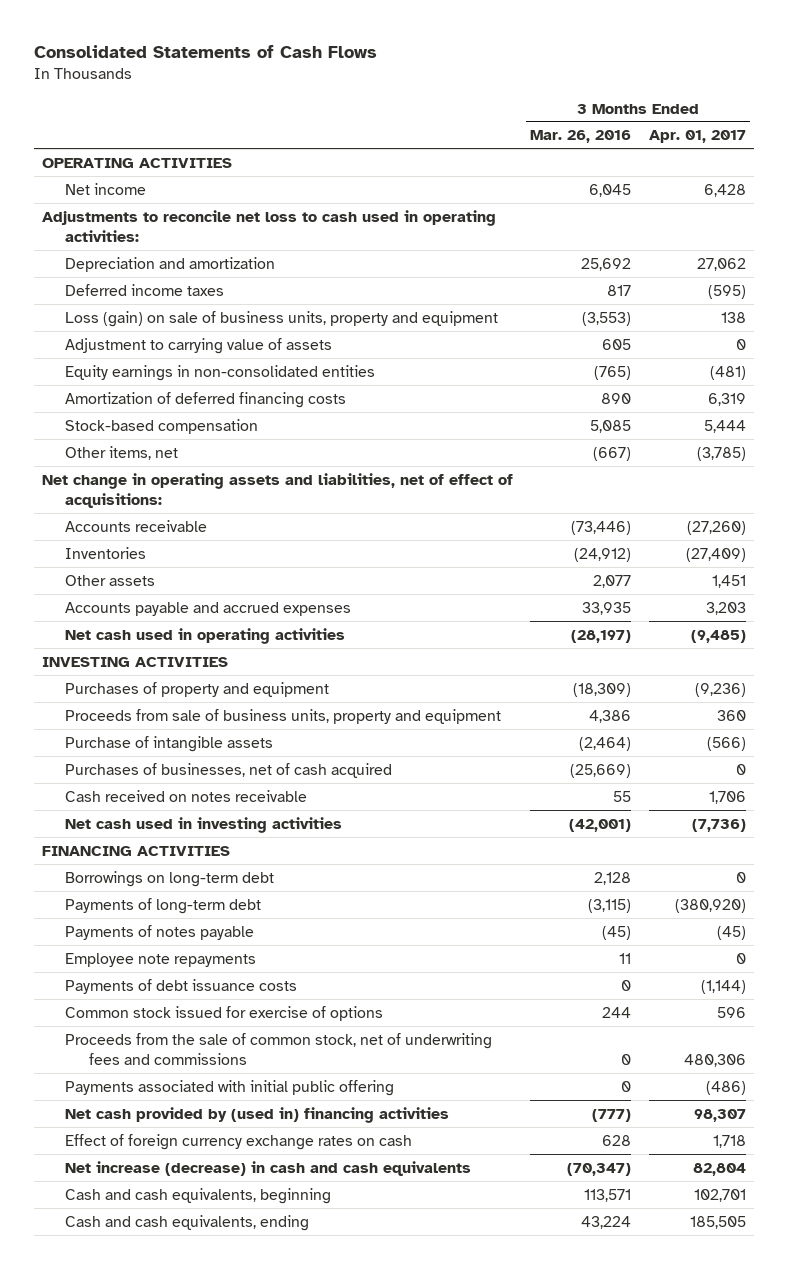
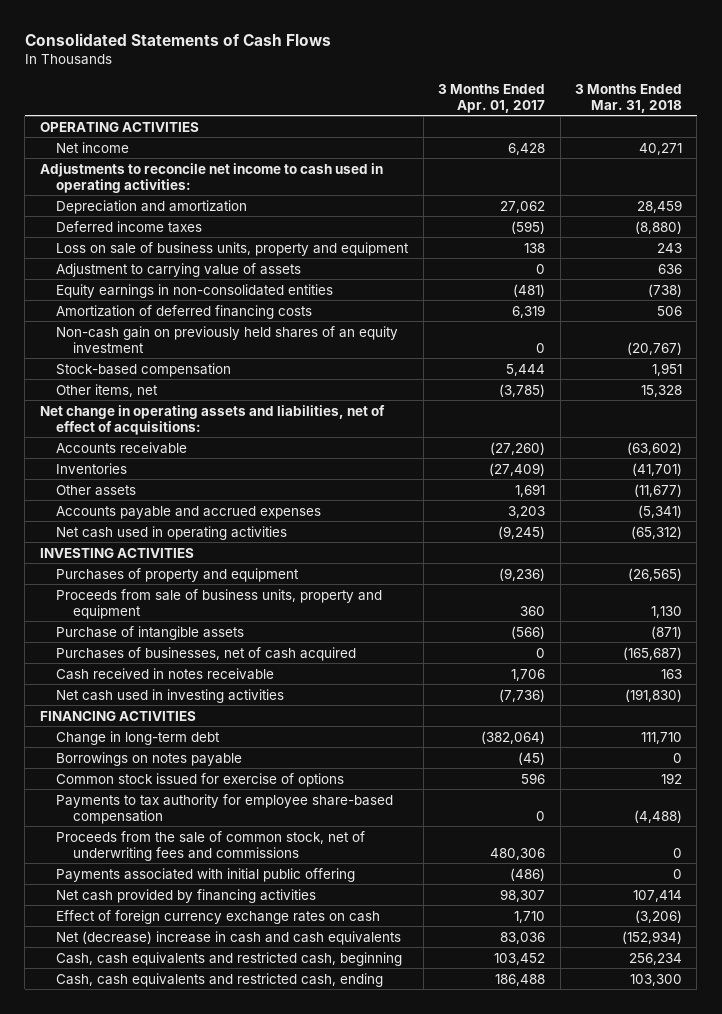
[530,130,632,144] Mar. 26, 2016 -> none
none -> [574,83,682,113] 3 Months Ended Mar. 31, 2018
[42,209,497,242] Adjustments to reconcile net loss to cash used in operating activities: -> [39,162,383,193] Adjustments to reconcile net income to cash used in operating activities:
[65,310,499,327] Loss (gain) on sale of business units, property and equipment -> [56,241,410,256] Loss on sale of business units, property and equipment
none -> [56,325,399,353] Non-cash gain on previously held shares of an equity investment
[711,574,746,588] 1,451 -> [515,483,546,497] 1,691
[690,629,746,643] (9,485) -> [498,525,546,539] (9,245)
[65,789,308,802] Cash received on notes receivable -> [56,667,275,680] Cash received in notes receivable
[65,870,275,887] Borrowings on long-term debt -> none
[65,897,262,914] Payments of long-term debt -> none
[65,952,257,967] Employee note repayments -> none
[65,978,298,994] Payments of debt issuance costs -> none
none -> [56,730,221,745] Change in long-term debt
[65,924,255,940] Payments of notes payable -> [56,751,243,766] Borrowings on notes payable
none -> [56,793,394,824] Payments to tax authority for employee share-based compensation
[65,1106,450,1123] Net cash provided by (used in) financing activities -> [56,888,317,903] Net cash provided by financing activities
[712,1134,746,1148] 1,718 -> [514,910,546,923] 1,710
[65,1160,472,1176] Net increase (decrease) in cash and cash equivalents -> [56,930,402,945] Net (decrease) increase in cash and cash equivalents
[692,1162,746,1176] 82,804 -> [500,931,546,944] 83,036
[65,1187,332,1204] Cash and cash equivalents, beginning -> [56,951,403,966] Cash, cash equivalents and restricted cash, beginning
[693,1188,746,1202] 102,701 -> [494,952,546,965] 103,452
[65,1214,310,1231] Cash and cash equivalents, ending -> [56,972,384,987] Cash, cash equivalents and restricted cash, ending
[689,1215,746,1229] 185,505 -> [495,973,546,986] 186,488

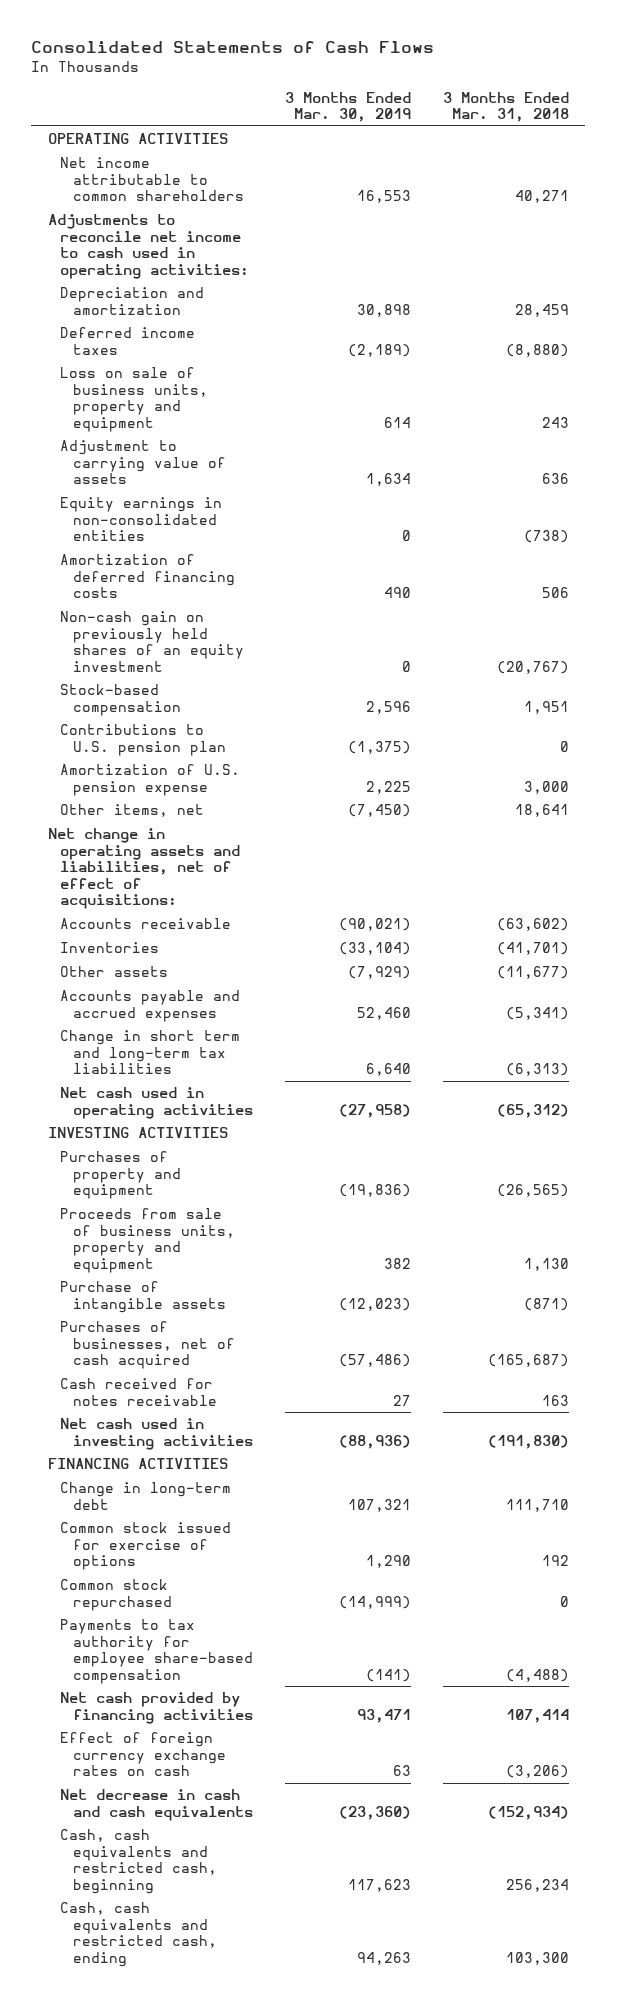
[438,83,546,113] 3 Months Ended Apr. 01, 2017 -> none
none -> [284,91,411,123] 3 Months Ended Mar. 30, 2019
[56,141,130,153] Net income -> [60,157,244,202] Net income attributable to common shareholders
none -> [60,724,226,756] Contributions to U.S. pension plan
none -> [60,764,241,796] Amortization of U.S. pension expense
[640,384,682,397] 15,328 -> [515,804,570,818] 18,641
none -> [60,1030,241,1075] Change in short term and long-term tax liabilities
[56,667,275,680] Cash received in notes receivable -> [60,1378,217,1406] Cash received for notes receivable
[56,751,243,766] Borrowings on notes payable -> none
none -> [60,1579,172,1611] Common stock repurchased
[56,830,366,861] Proceeds from the sale of common stock, net of underwriting fees and commissions -> none
[56,867,356,882] Payments associated with initial public offering -> none
[56,930,402,945] Net (decrease) increase in cash and cash equivalents -> [60,1789,253,1821] Net decrease in cash and cash equivalents

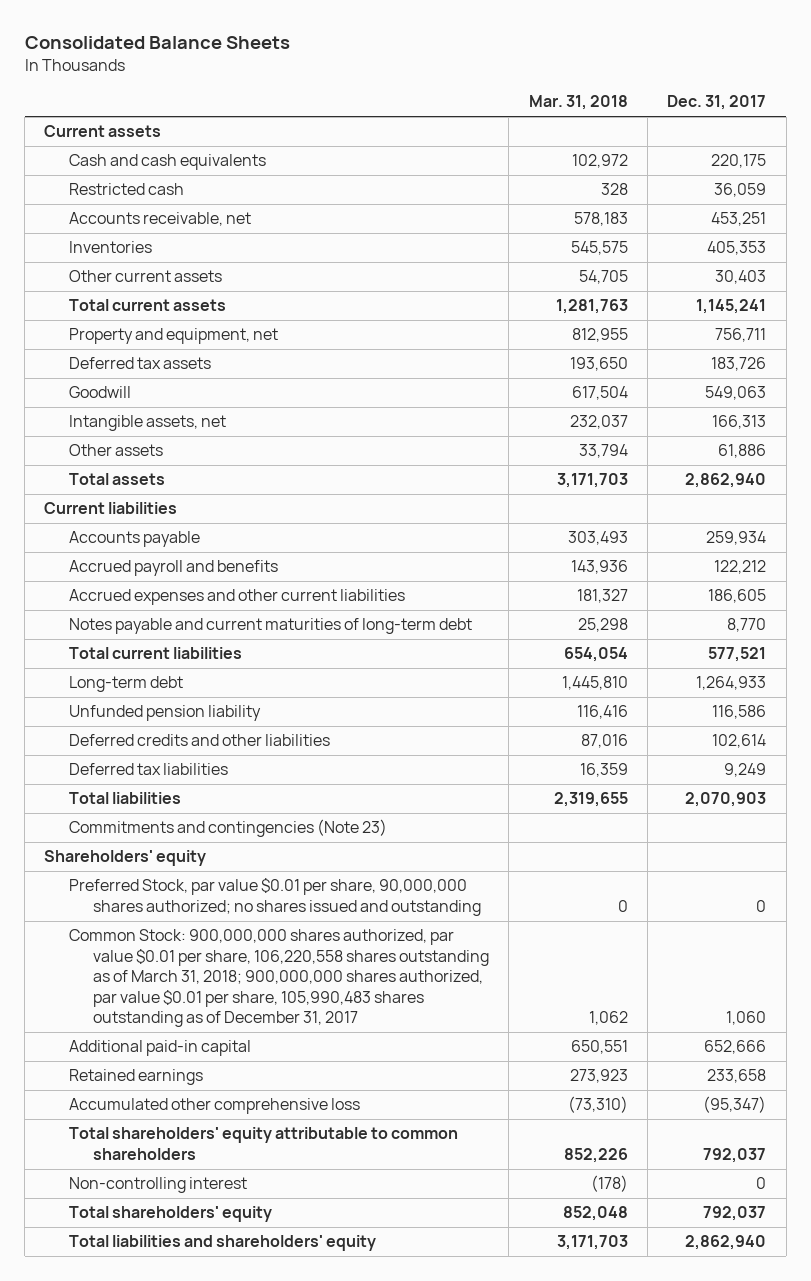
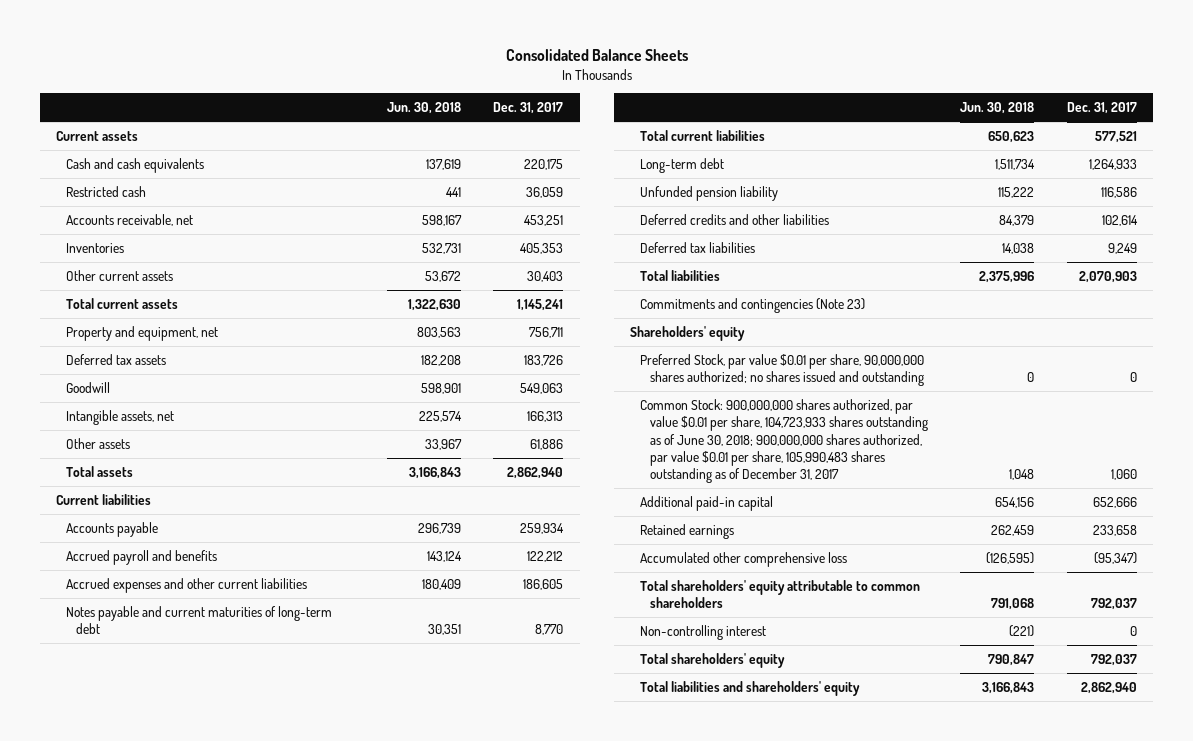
[528,95,628,111] Mar. 31, 2018 -> none
none -> [386,102,461,115] Jun. 30, 2018
[68,929,490,1027] Common Stock: 900,000,000 shares authorized, par value $0.01 per share, 106,220,558 shares outstanding as of March 31, 2018; 900,000,000 shares authorized, par value $0.01 per share, 105,990,483 shares outstanding as of December 31, 2017 -> [639,398,928,484] Common Stock: 900,000,000 shares authorized, par value $0.01 per share, 104,723,933 shares outstanding as of June 30, 2018; 900,000,000 shares authorized, par value $0.01 per share, 105,990,483 shares outstanding as of December 31, 2017

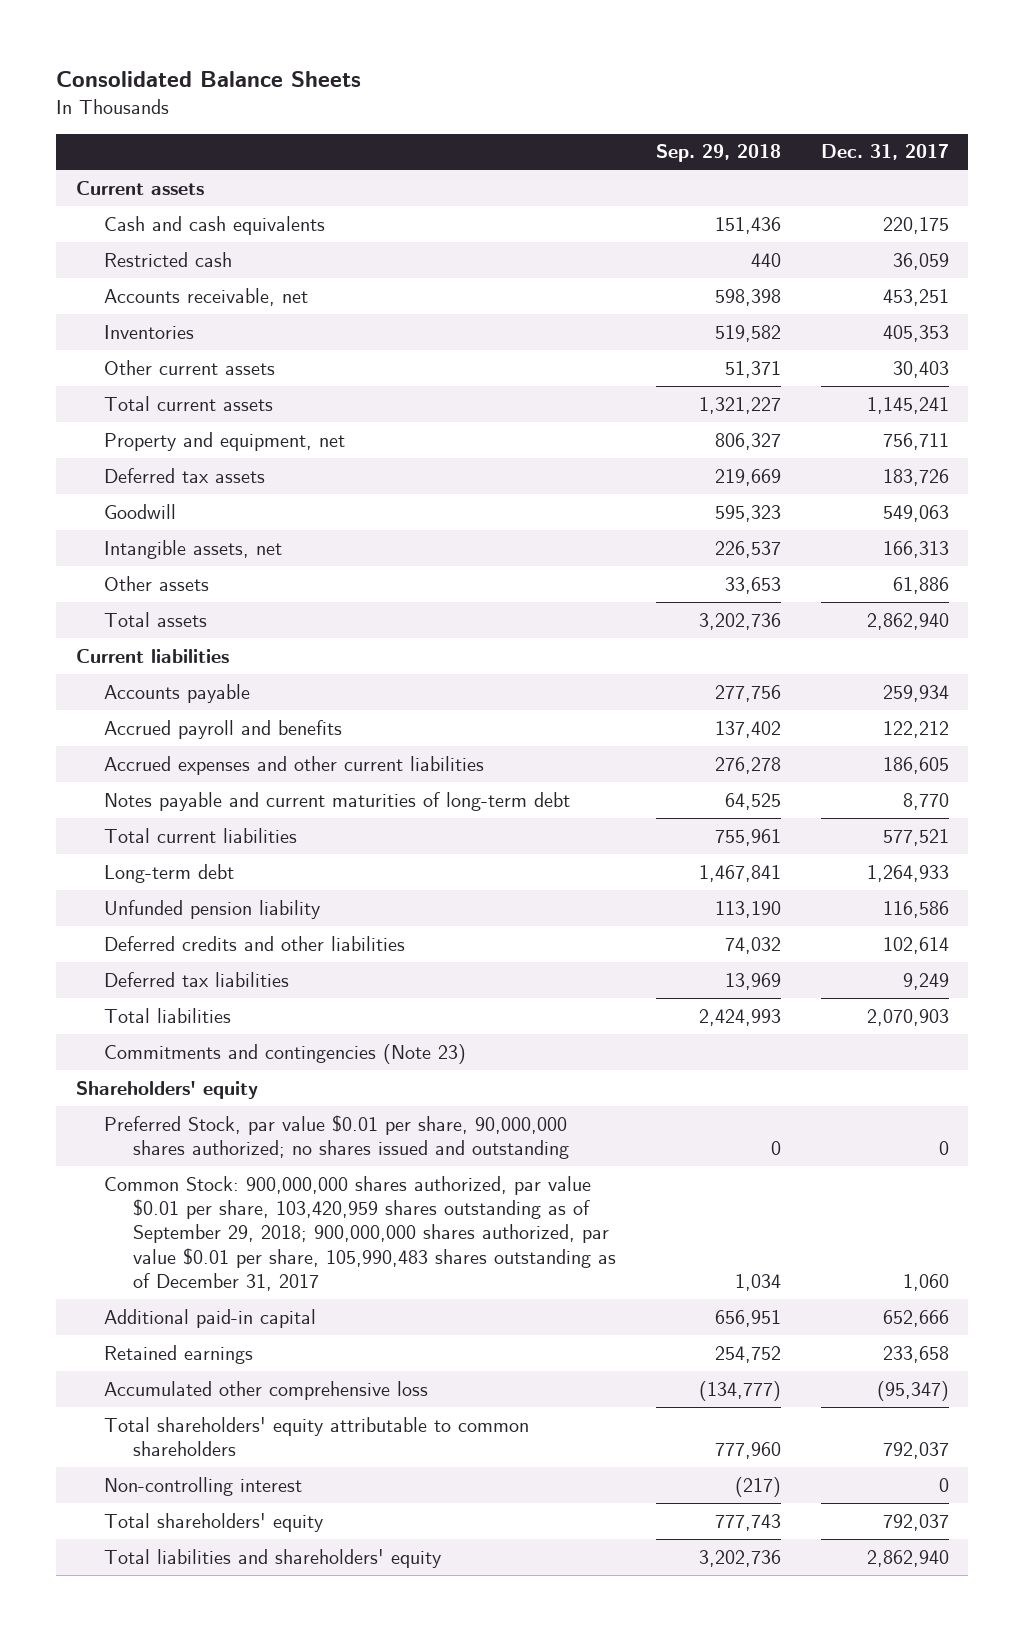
[386,102,461,115] Jun. 30, 2018 -> none
none -> [655,144,781,163] Sep. 29, 2018
[639,398,928,484] Common Stock: 900,000,000 shares authorized, par value $0.01 per share, 104,723,933 shares outstanding as of June 30, 2018; 900,000,000 shares authorized, par value $0.01 per share, 105,990,483 shares outstanding as of December 31, 2017 -> [104,1175,616,1292] Common Stock: 900,000,000 shares authorized, par value $0.01 per share, 103,420,959 shares outstanding as of September 29, 2018; 900,000,000 shares authorized, par value $0.01 per share, 105,990,483 shares outstanding as of December 31, 2017

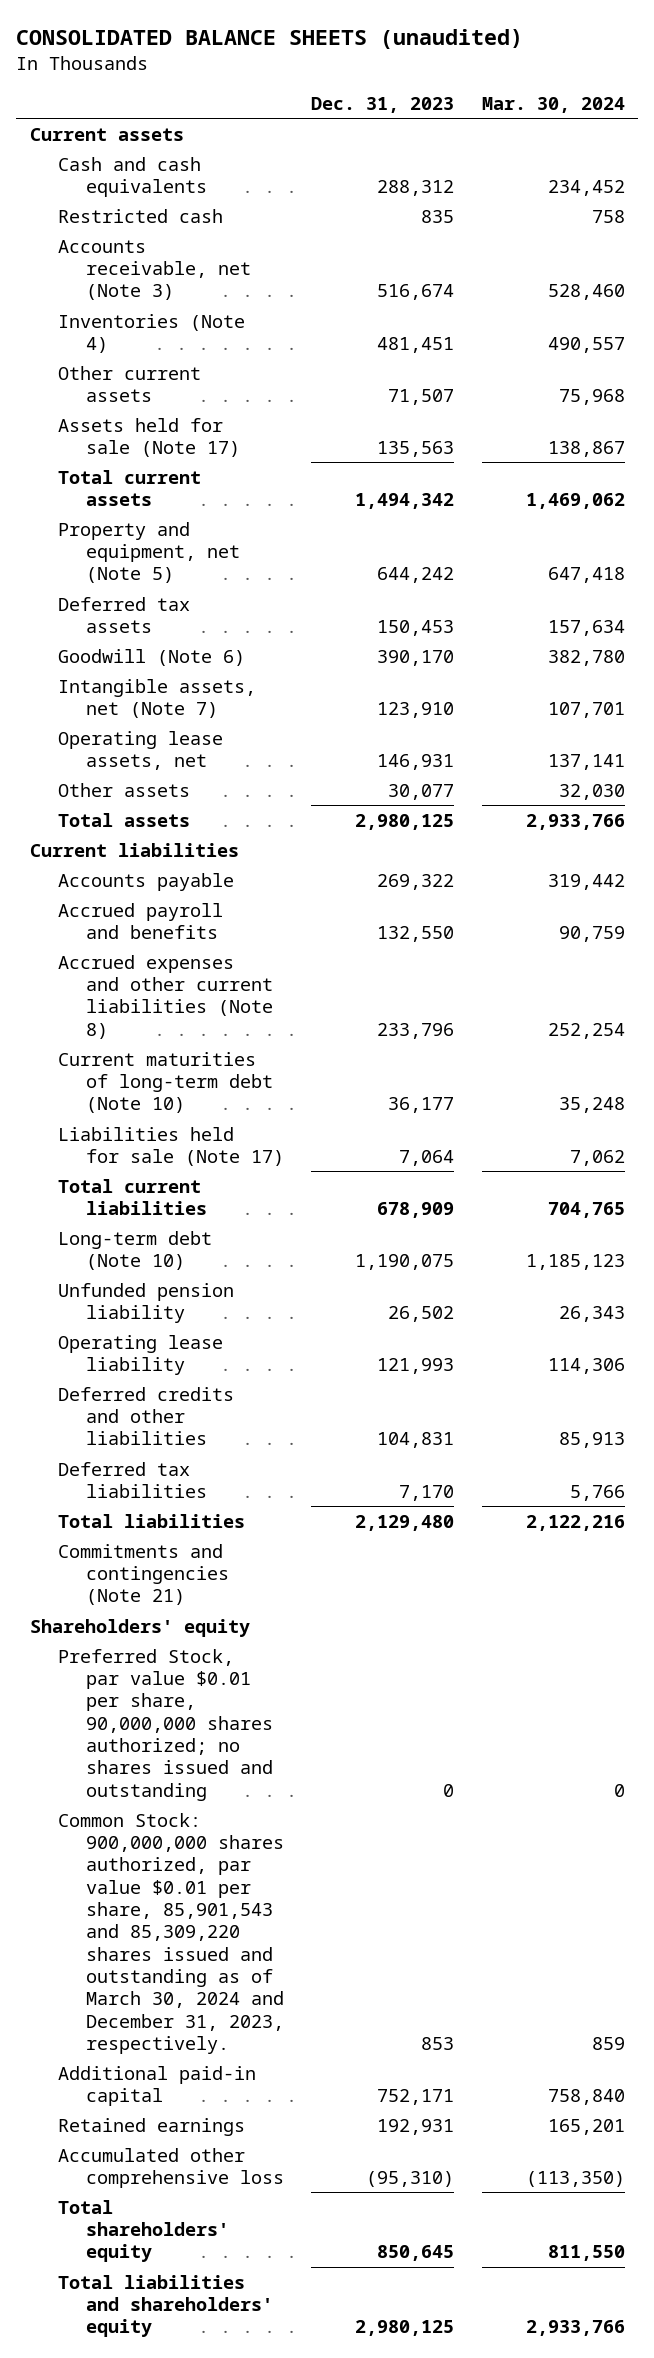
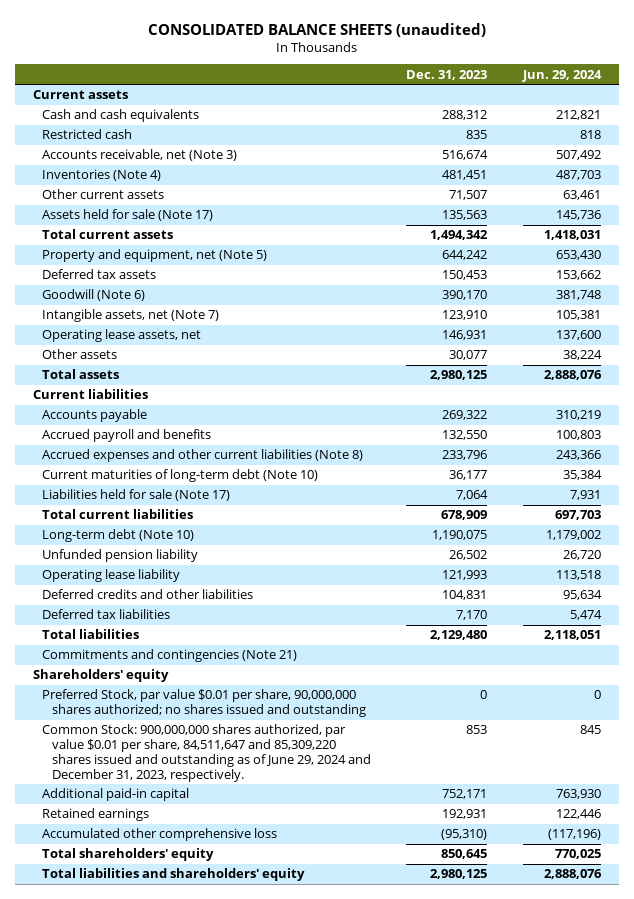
[481,97,625,114] Mar. 30, 2024 -> none
none -> [521,69,602,82] Jun. 29, 2024
[57,1812,284,2055] Common Stock: 900,000,000 shares authorized, par value $0.01 per share, 85,901,543 and 85,309,220 shares issued and outstanding as of March 30, 2024 and December 31, 2023, respectively. -> [42,724,371,782] Common Stock: 900,000,000 shares authorized, par value $0.01 per share, 84,511,647 and 85,309,220 shares issued and outstanding as of June 29, 2024 and December 31, 2023, respectively.

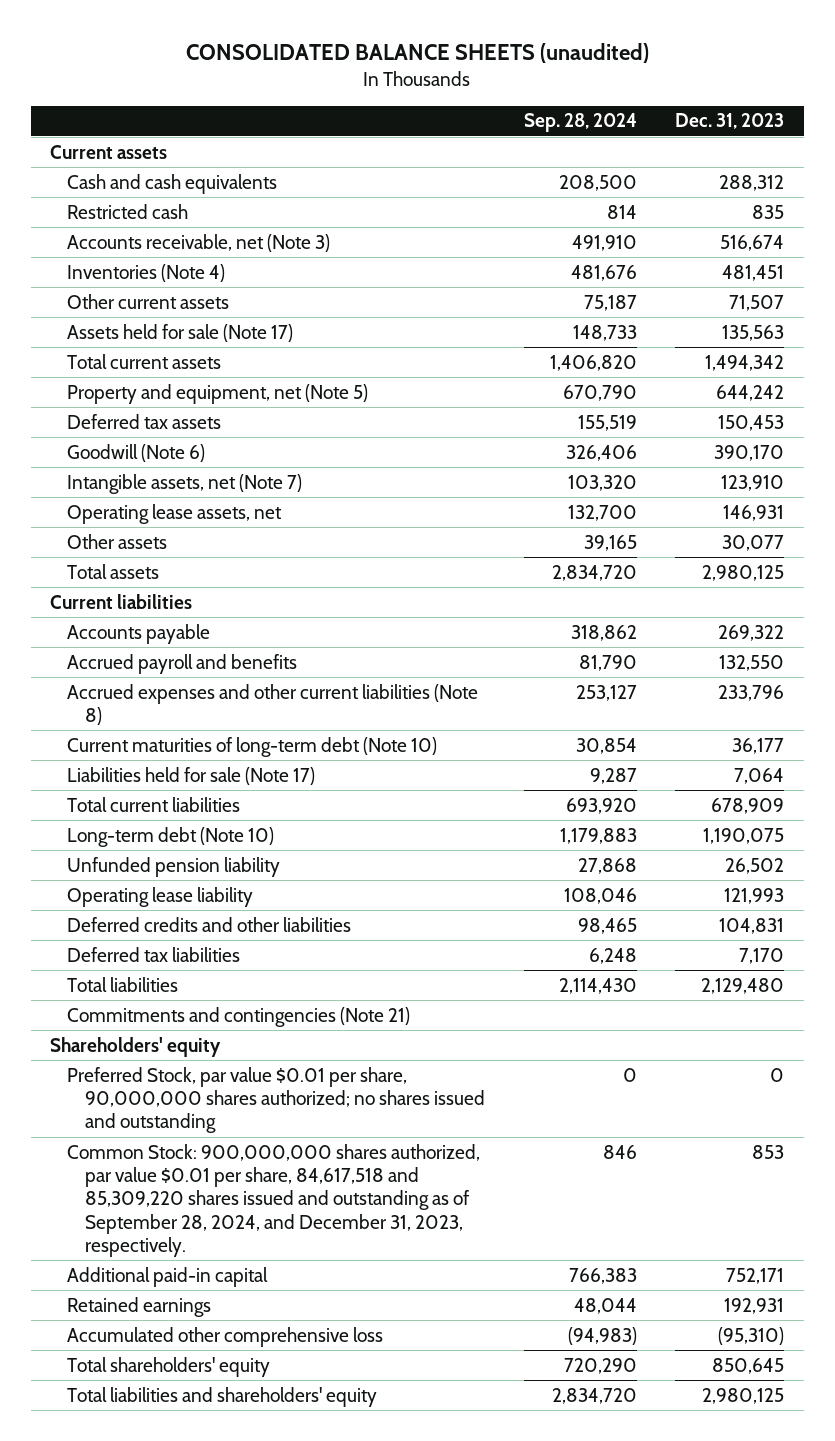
[521,69,602,82] Jun. 29, 2024 -> none
none -> [523,113,637,133] Sep. 28, 2024
[42,724,371,782] Common Stock: 900,000,000 shares authorized, par value $0.01 per share, 84,511,647 and 85,309,220 shares issued and outstanding as of June 29, 2024 and December 31, 2023, respectively. -> [67,1143,481,1258] Common Stock: 900,000,000 shares authorized, par value $0.01 per share, 84,617,518 and 85,309,220 shares issued and outstanding as of September 28, 2024, and December 31, 2023, respectively.

